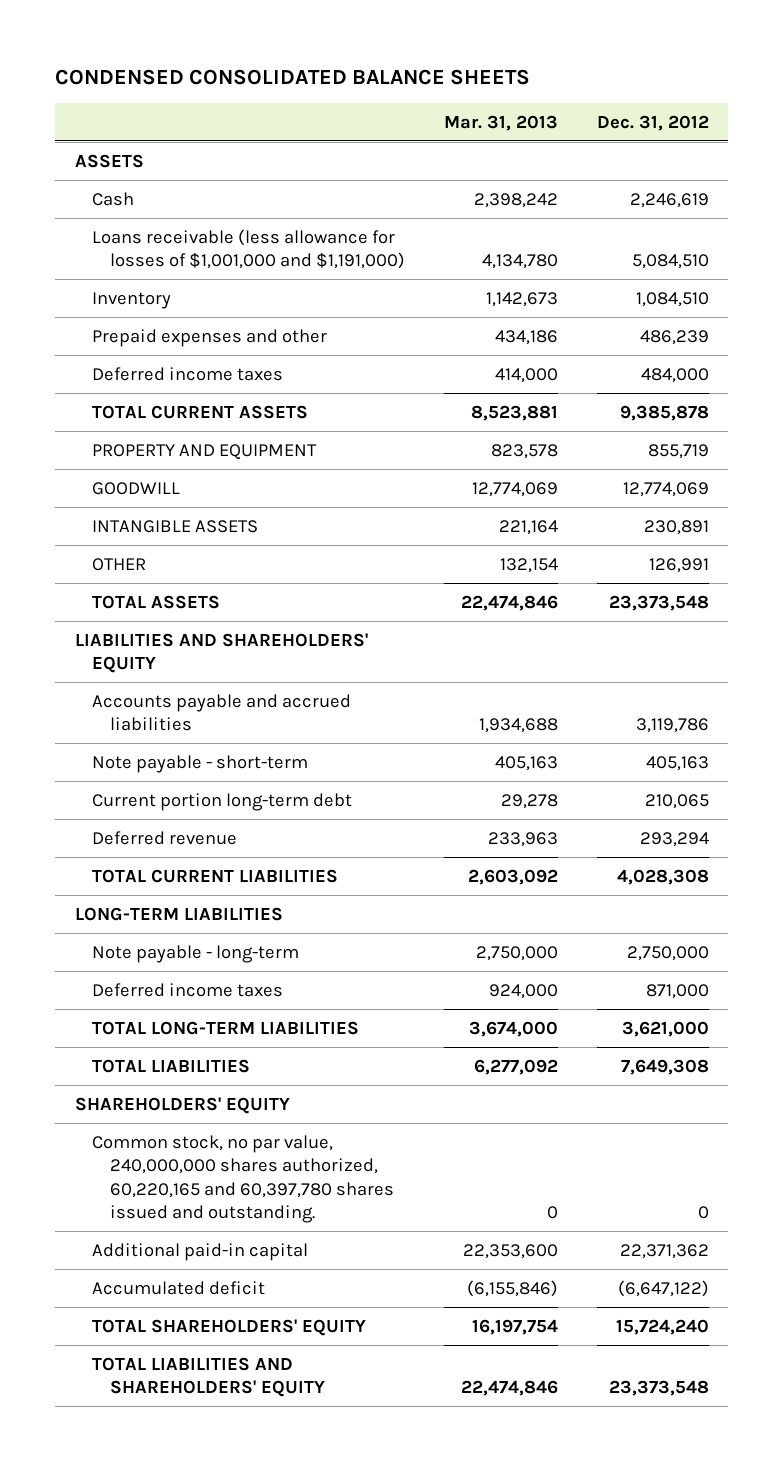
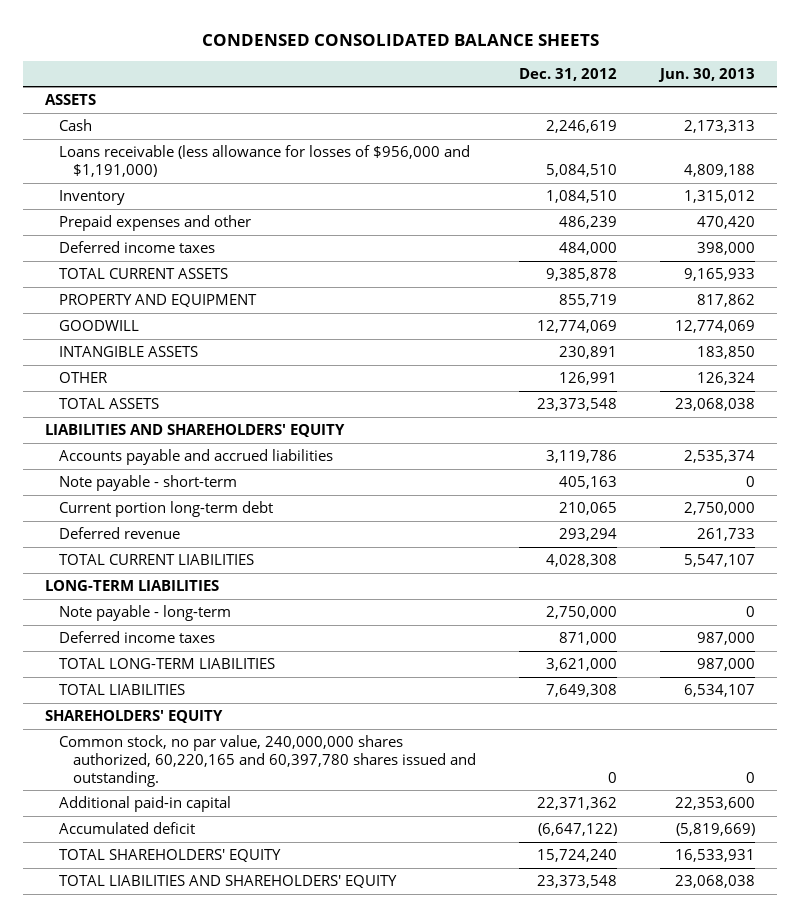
[443,114,558,131] Mar. 31, 2013 -> none
none -> [658,67,756,82] Jun. 30, 2013
[92,228,406,270] Loans receivable (less allowance for losses of $1,001,000 and $1,191,000) -> [58,145,470,177] Loans receivable (less allowance for losses of $956,000 and $1,191,000)

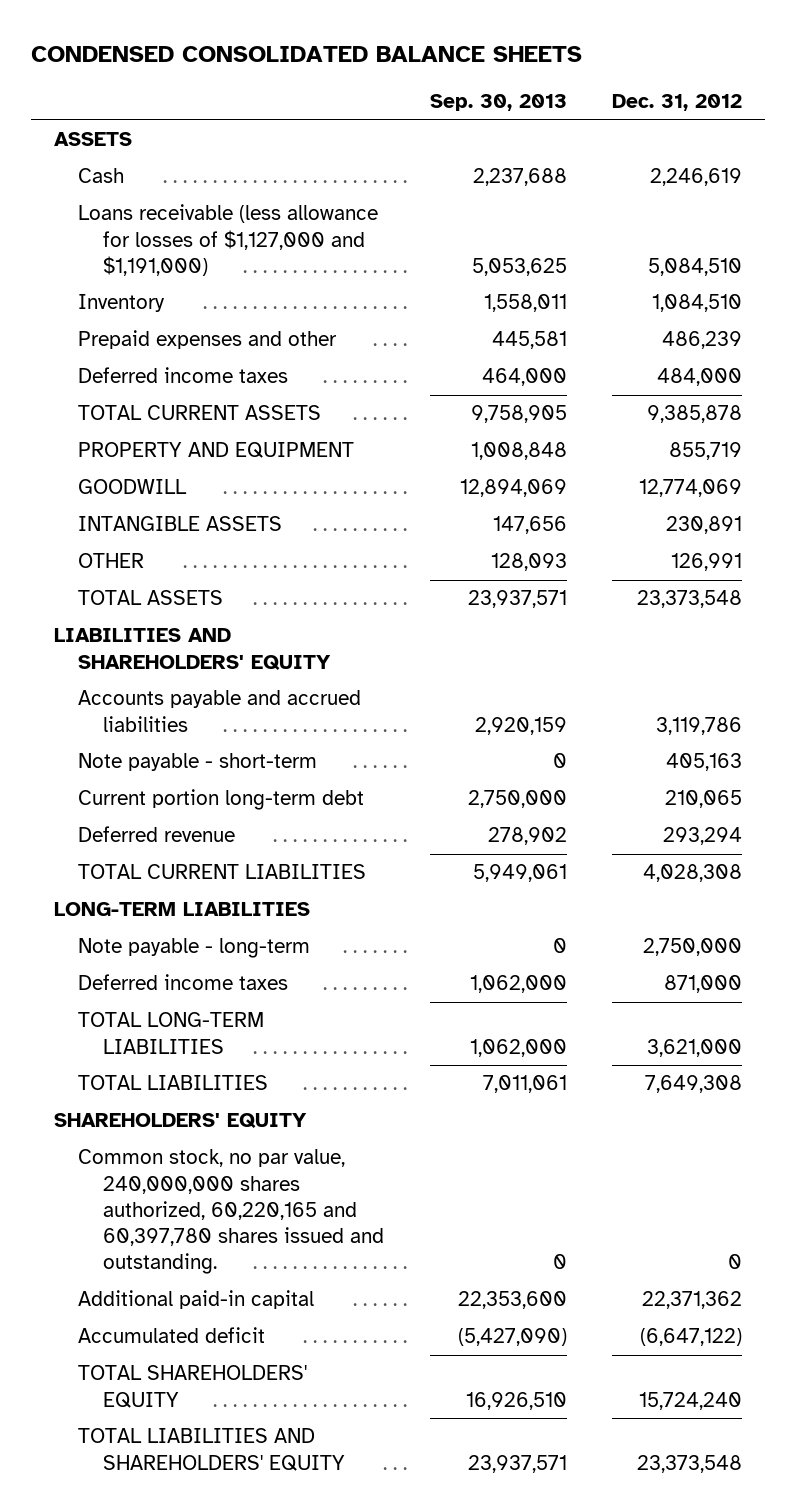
[658,67,756,82] Jun. 30, 2013 -> none
none -> [429,94,567,112] Sep. 30, 2013
[58,145,470,177] Loans receivable (less allowance for losses of $956,000 and $1,191,000) -> [78,204,379,276] Loans receivable (less allowance for losses of $1,127,000 and $1,191,000)

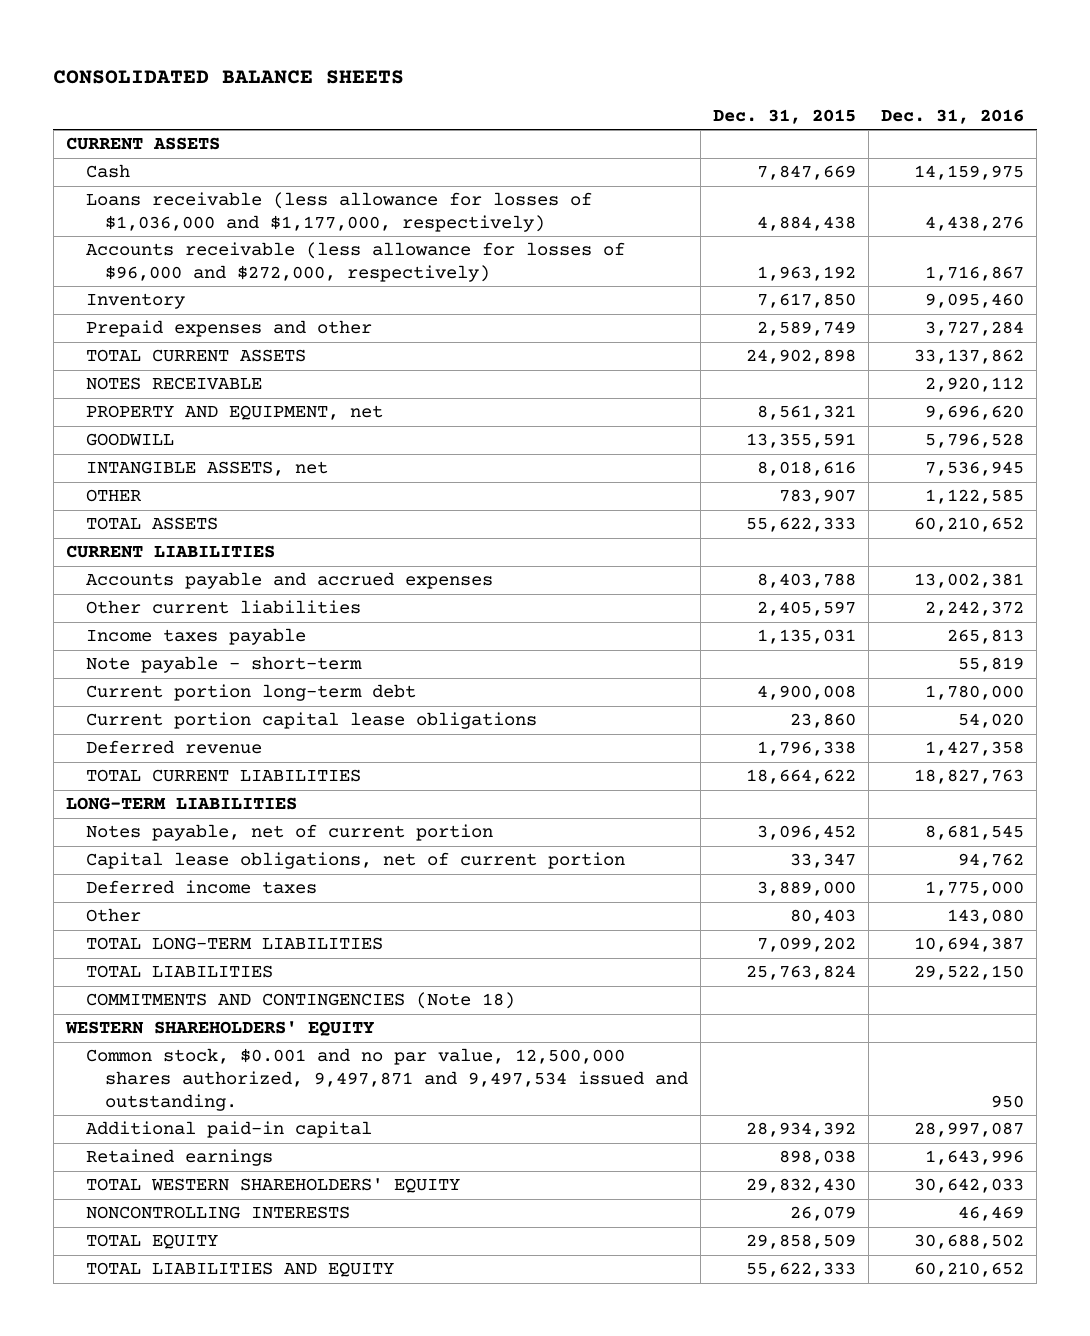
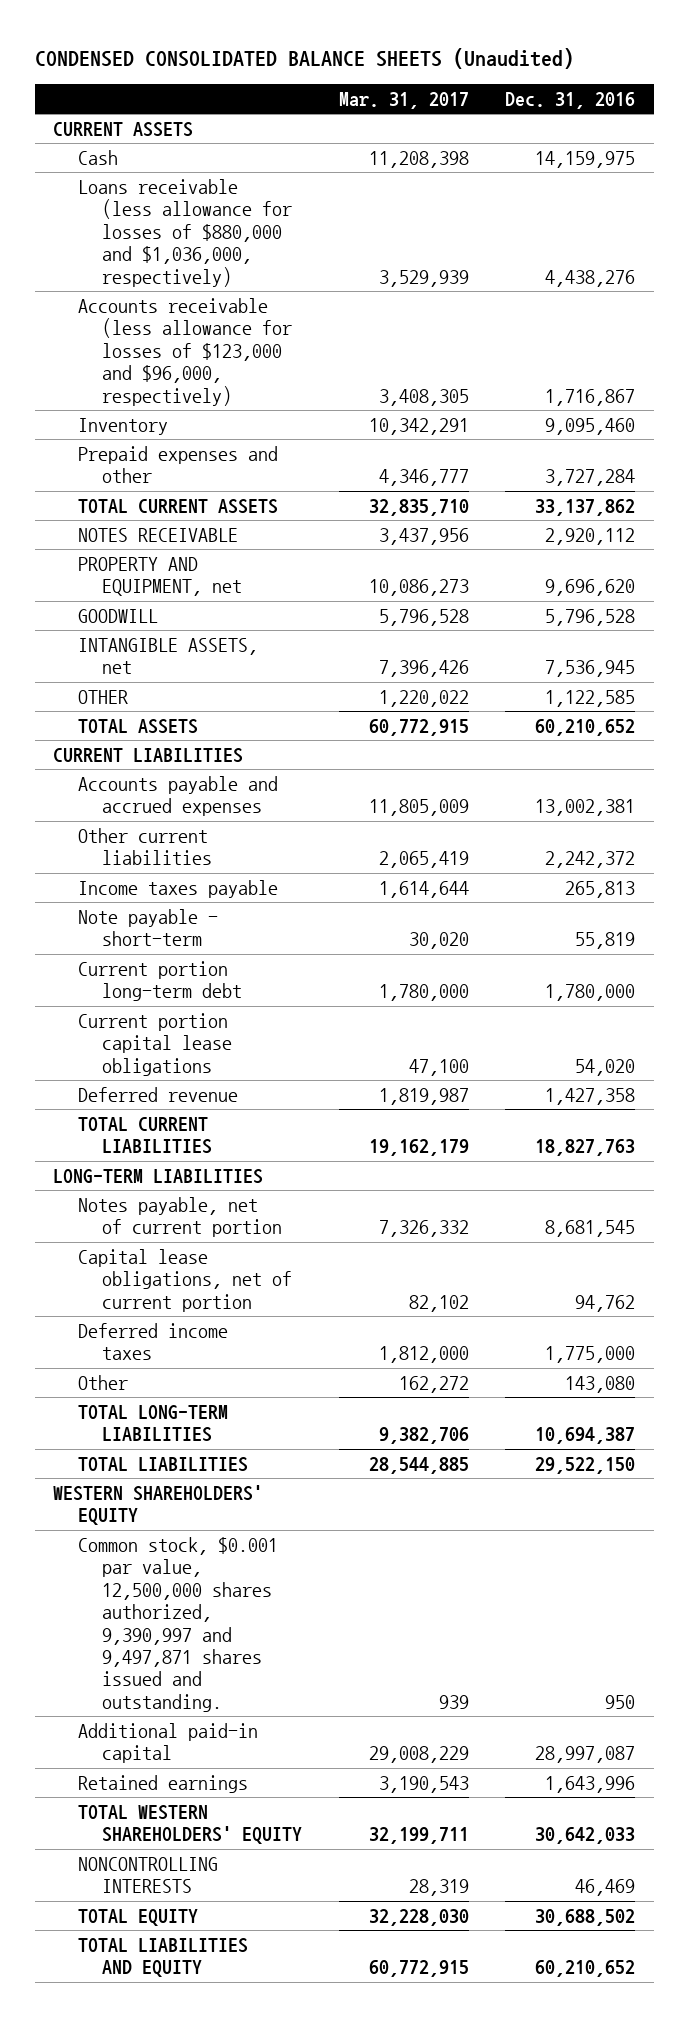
[53,69,405,84] CONSOLIDATED BALANCE SHEETS -> [34,47,574,69] CONDENSED CONSOLIDATED BALANCE SHEETS (Unaudited)
[713,108,857,124] Dec. 31, 2015 -> none
none -> [338,91,469,109] Mar. 31, 2017
[85,192,592,233] Loans receivable (less allowance for losses of $1,036,000 and $1,177,000, respectively) -> [77,178,293,287] Loans receivable (less allowance for losses of $880,000 and $1,036,000, respectively)
[85,242,625,283] Accounts receivable (less allowance for losses of $96,000 and $272,000, respectively) -> [77,297,293,406] Accounts receivable (less allowance for losses of $123,000 and $96,000, respectively)
[85,992,515,1010] COMMITMENTS AND CONTINGENCIES (Note 18) -> none
[85,1048,689,1112] Common stock, $0.001 and no par value, 12,500,000 shares authorized, 9,497,871 and 9,497,534 issued and outstanding. -> [77,1536,278,1712] Common stock, $0.001 par value, 12,500,000 shares authorized, 9,390,997 and 9,497,871 shares issued and outstanding.

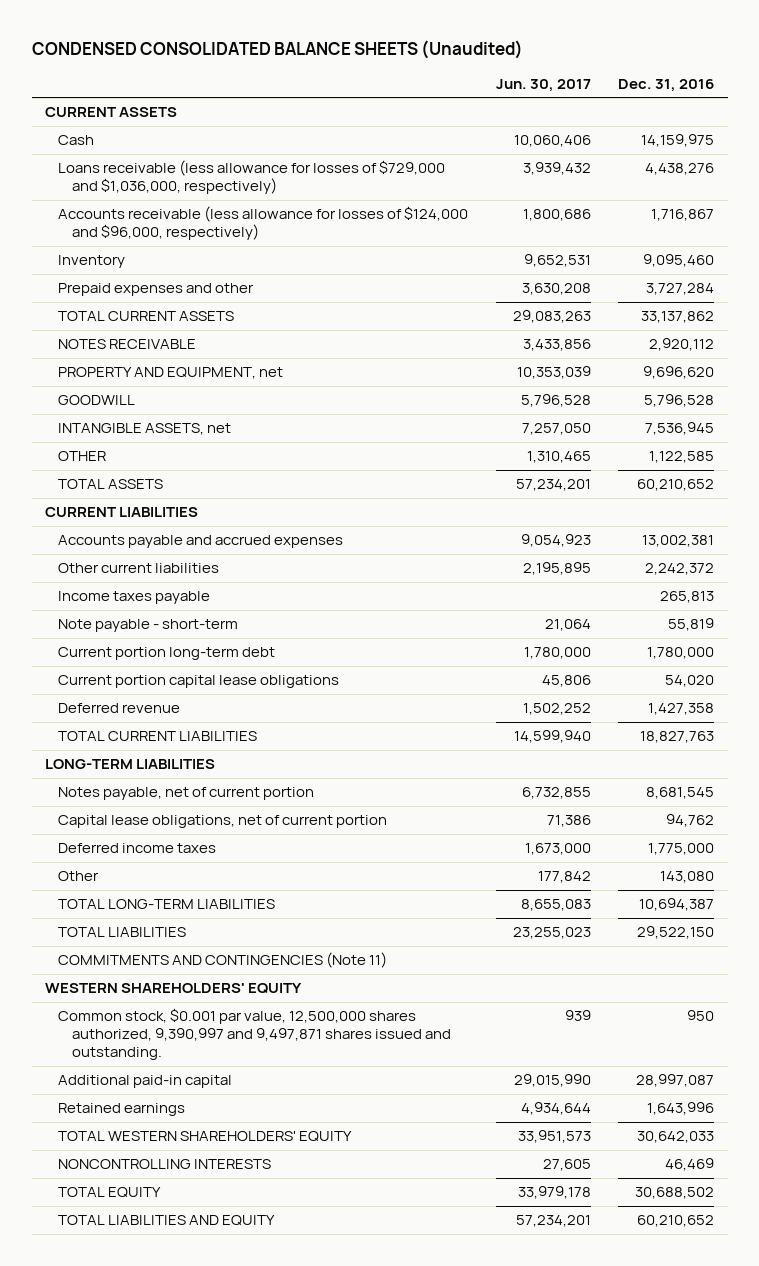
[338,91,469,109] Mar. 31, 2017 -> none
none -> [495,78,591,92] Jun. 30, 2017
[77,178,293,287] Loans receivable (less allowance for losses of $880,000 and $1,036,000, respectively) -> [58,160,446,195] Loans receivable (less allowance for losses of $729,000 and $1,036,000, respectively)
[77,297,293,406] Accounts receivable (less allowance for losses of $123,000 and $96,000, respectively) -> [58,206,469,241] Accounts receivable (less allowance for losses of $124,000 and $96,000, respectively)
none -> [58,952,388,969] COMMITMENTS AND CONTINGENCIES (Note 11)

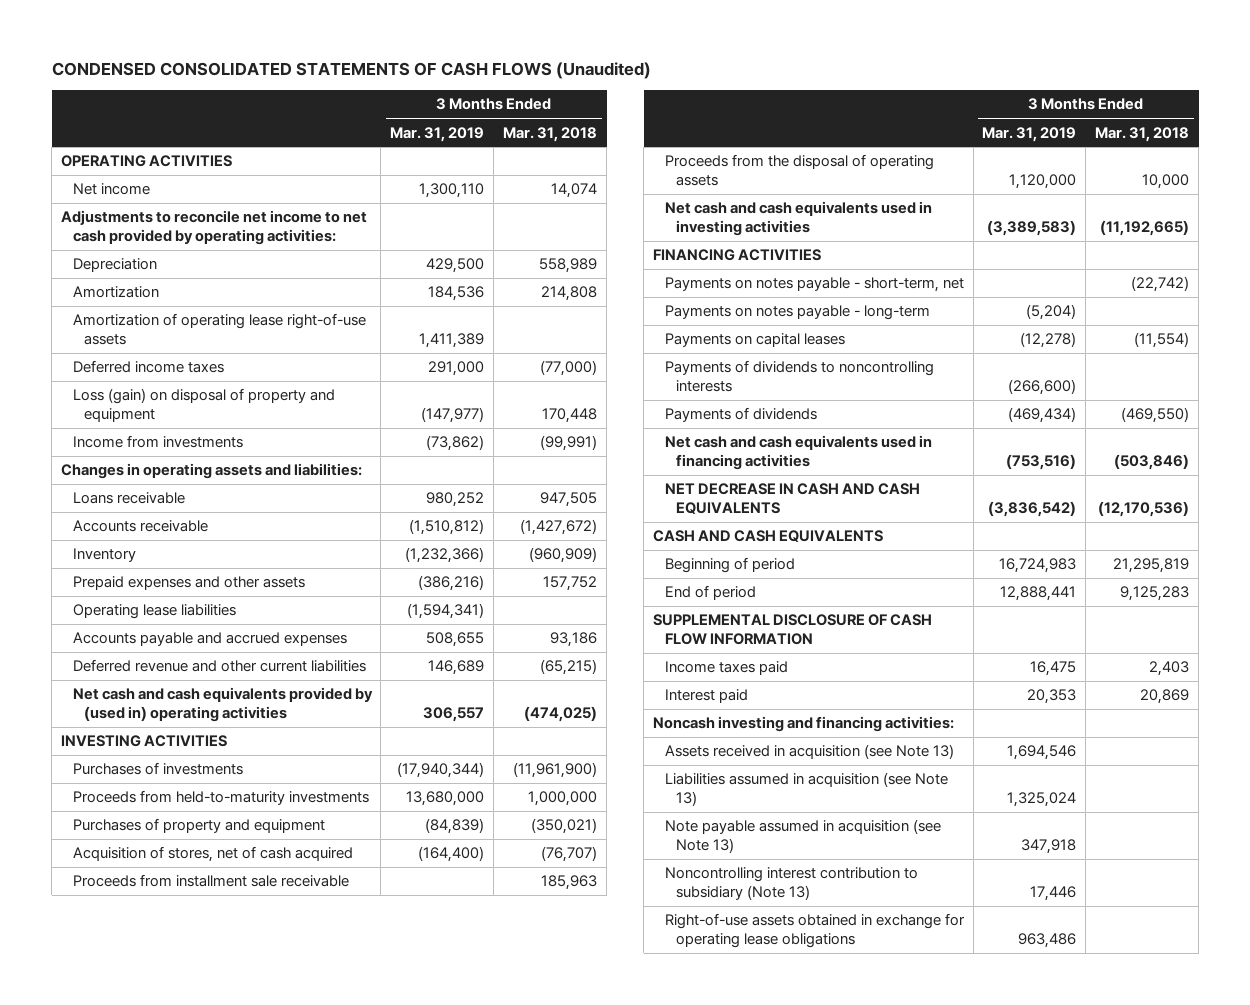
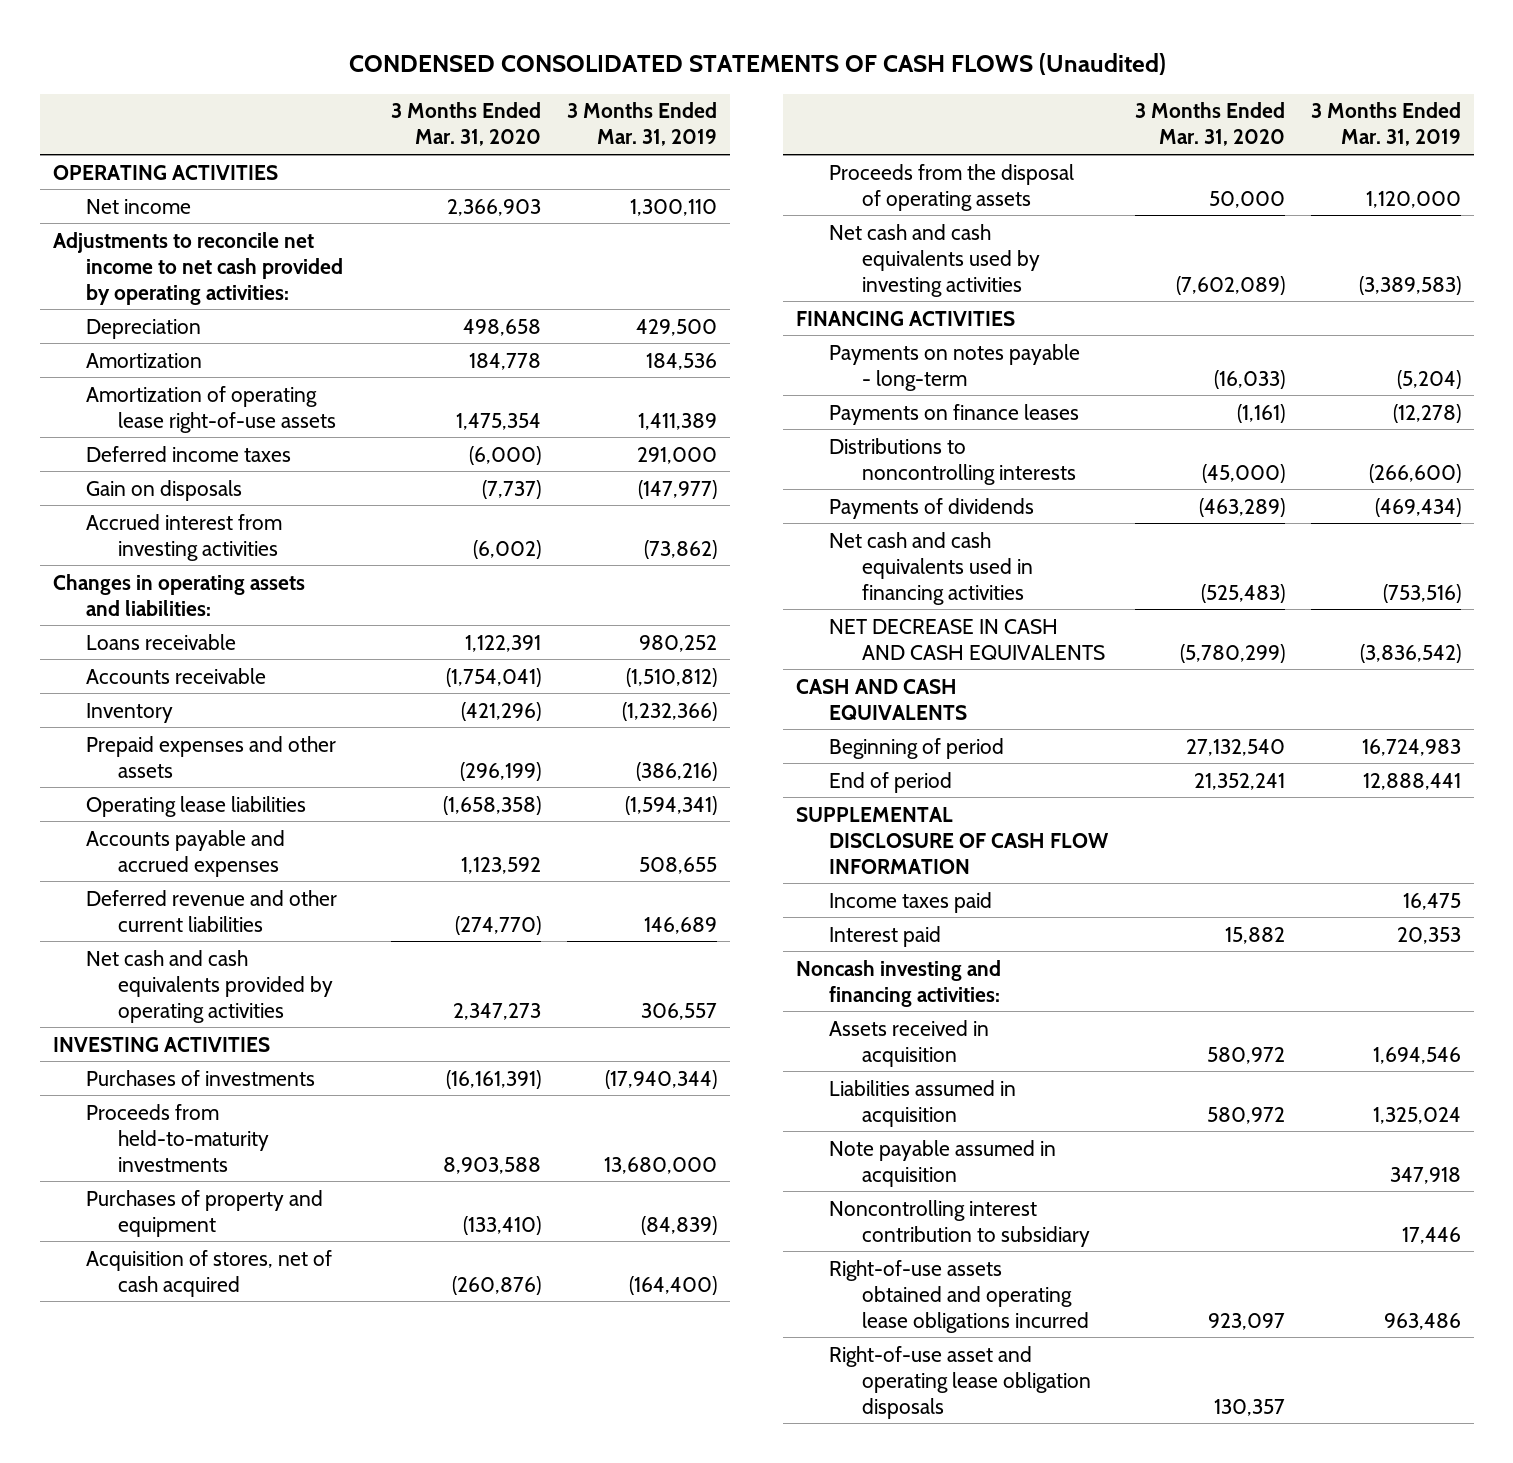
[503,126,598,142] Mar. 31, 2018 -> none
none -> [390,102,541,147] 3 Months Ended Mar. 31, 2020
[72,388,335,423] Loss (gain) on disposal of property and equipment -> [85,479,242,501] Gain on disposals
[72,435,243,449] Income from investments -> [85,513,282,561] Accrued interest from investing activities
[72,687,373,723] Net cash and cash equivalents provided by (used in) operating activities -> [85,949,334,1023] Net cash and cash equivalents provided by operating activities
[72,874,349,888] Proceeds from installment sale receivable -> none
[664,201,932,237] Net cash and cash equivalents used in investing activities -> [829,223,1041,297] Net cash and cash equivalents used by investing activities
[664,277,964,293] Payments on notes payable - short-term, net -> none
[664,333,845,348] Payments on capital leases -> [829,403,1080,425] Payments on finance leases
[664,360,934,393] Payments of dividends to noncontrolling interests -> [829,437,1077,485] Distributions to noncontrolling interests
[664,744,954,760] Assets received in acquisition (see Note 13) -> [829,1019,990,1067] Assets received in acquisition
[664,772,948,807] Liabilities assumed in acquisition (see Note 13) -> [829,1079,1017,1127] Liabilities assumed in acquisition
[664,819,941,854] Note payable assumed in acquisition (see Note 13) -> [829,1139,1057,1187] Note payable assumed in acquisition
[664,867,918,901] Noncontrolling interest contribution to subsidiary (Note 13) -> [829,1199,1091,1247] Noncontrolling interest contribution to subsidiary
[664,913,965,949] Right-of-use assets obtained in exchange for operating lease obligations -> [829,1259,1090,1333] Right-of-use assets obtained and operating lease obligations incurred
none -> [829,1345,1092,1419] Right-of-use asset and operating lease obligation disposals

